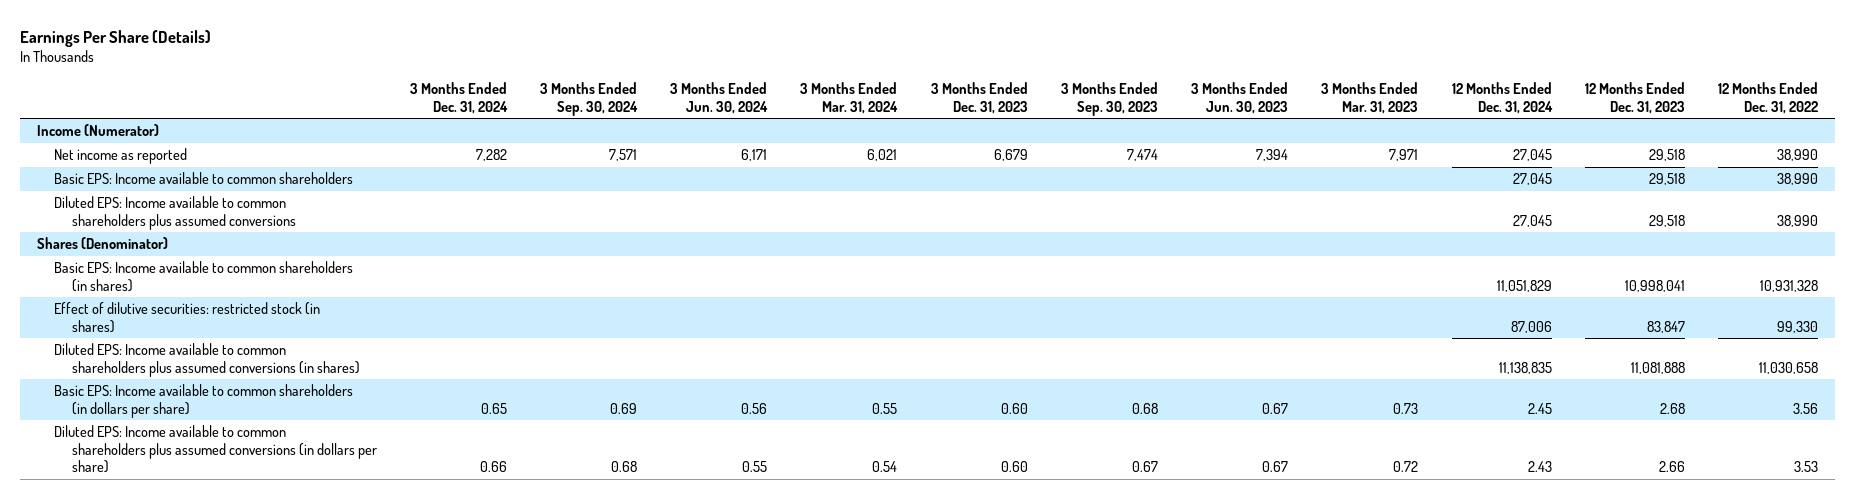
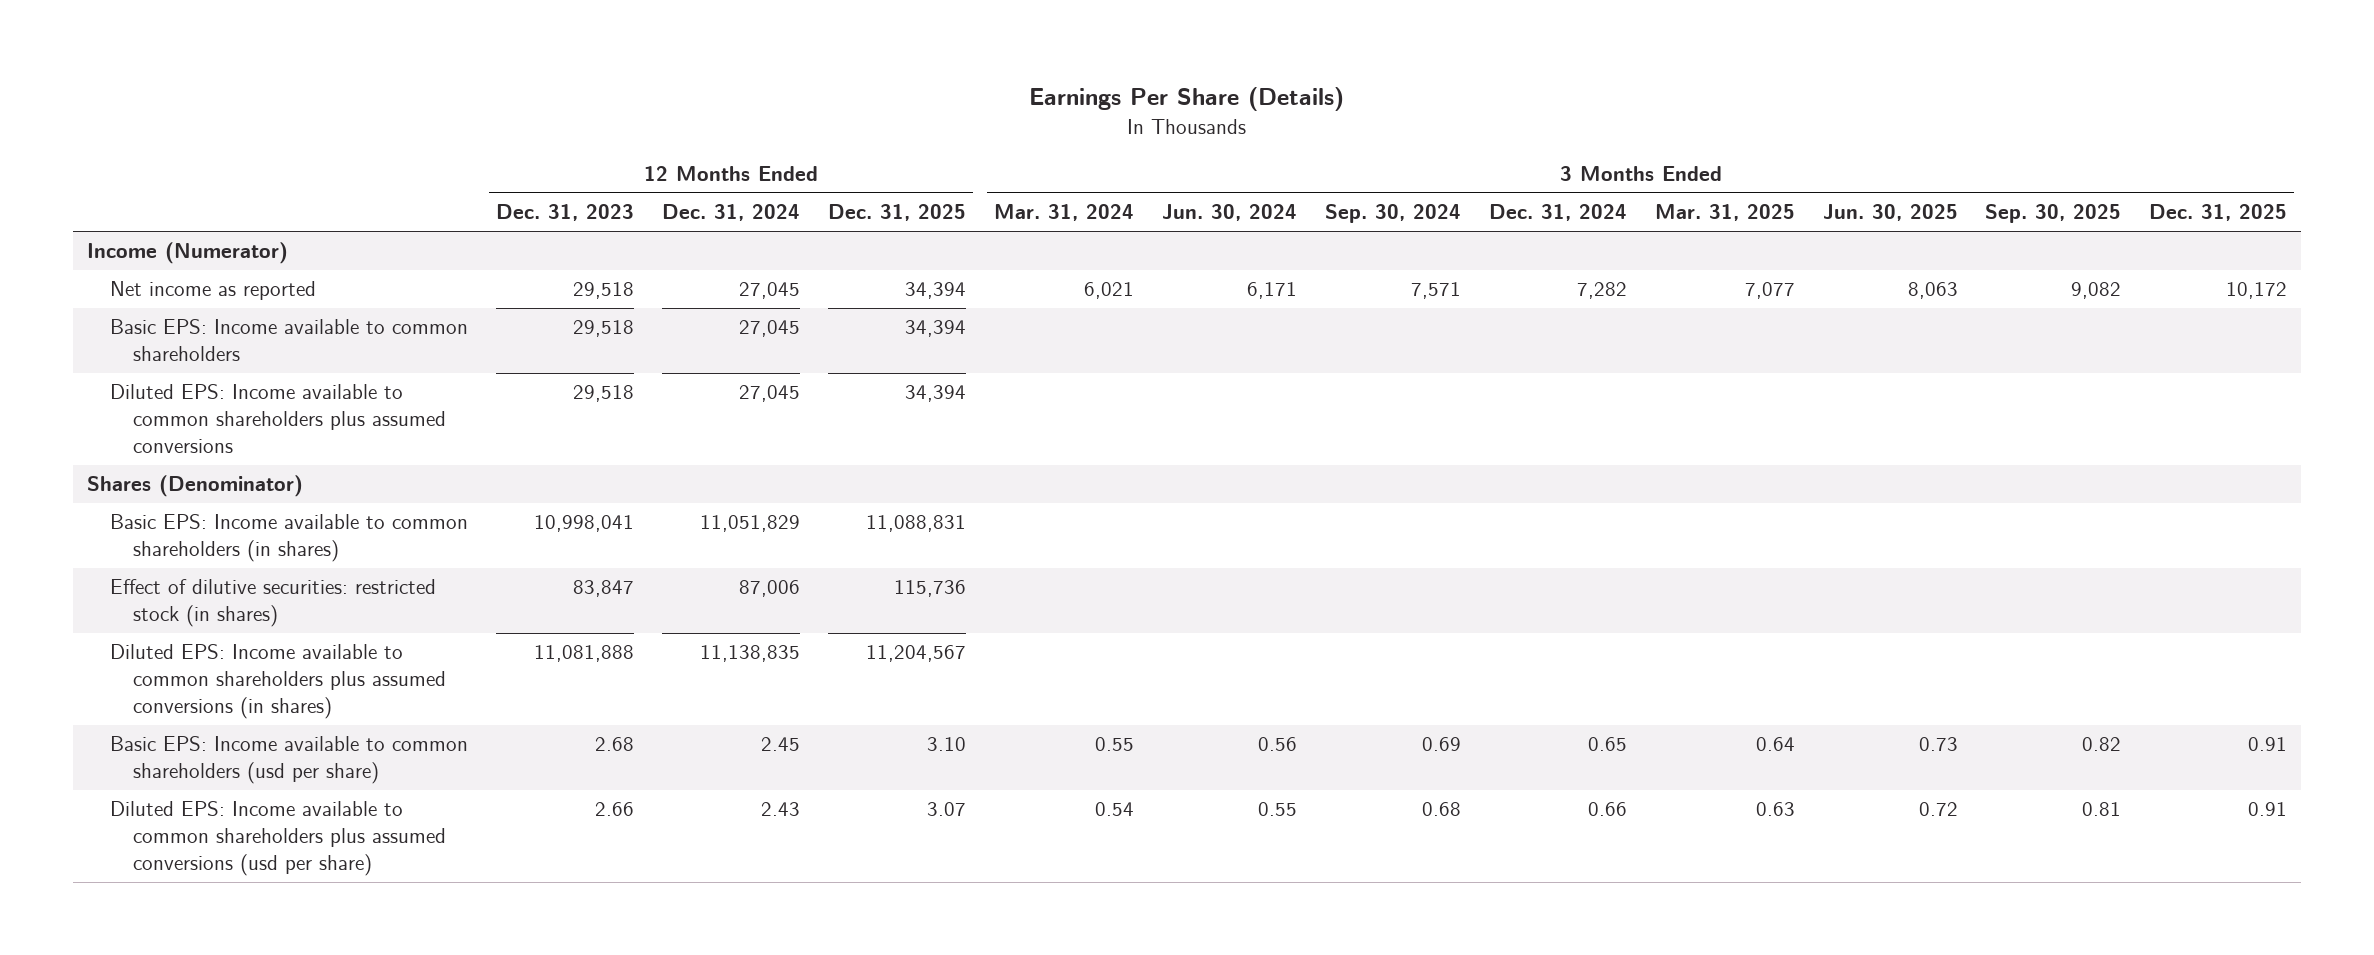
[930,82,1028,114] 3 Months Ended Dec. 31, 2023 -> none
[1060,82,1158,116] 3 Months Ended Sep. 30, 2023 -> none
[1191,82,1289,114] 3 Months Ended Jun. 30, 2023 -> none
[1321,82,1419,114] 3 Months Ended Mar. 31, 2023 -> none
[1718,82,1819,114] 12 Months Ended Dec. 31, 2022 -> none
none -> [827,204,966,222] Dec. 31, 2025
none -> [1654,204,1795,222] Mar. 31, 2025
none -> [1822,204,1958,222] Jun. 30, 2025
none -> [1985,204,2122,224] Sep. 30, 2025
none -> [2149,204,2288,222] Dec. 31, 2025
[54,384,354,418] Basic EPS: Income available to common shareholders (in dollars per share) -> [110,736,469,785] Basic EPS: Income available to common shareholders (usd per share)
[54,425,377,473] Diluted EPS: Income available to common shareholders plus assumed conversions (in dollars per share) -> [110,801,447,877] Diluted EPS: Income available to common shareholders plus assumed conversions (usd per share)

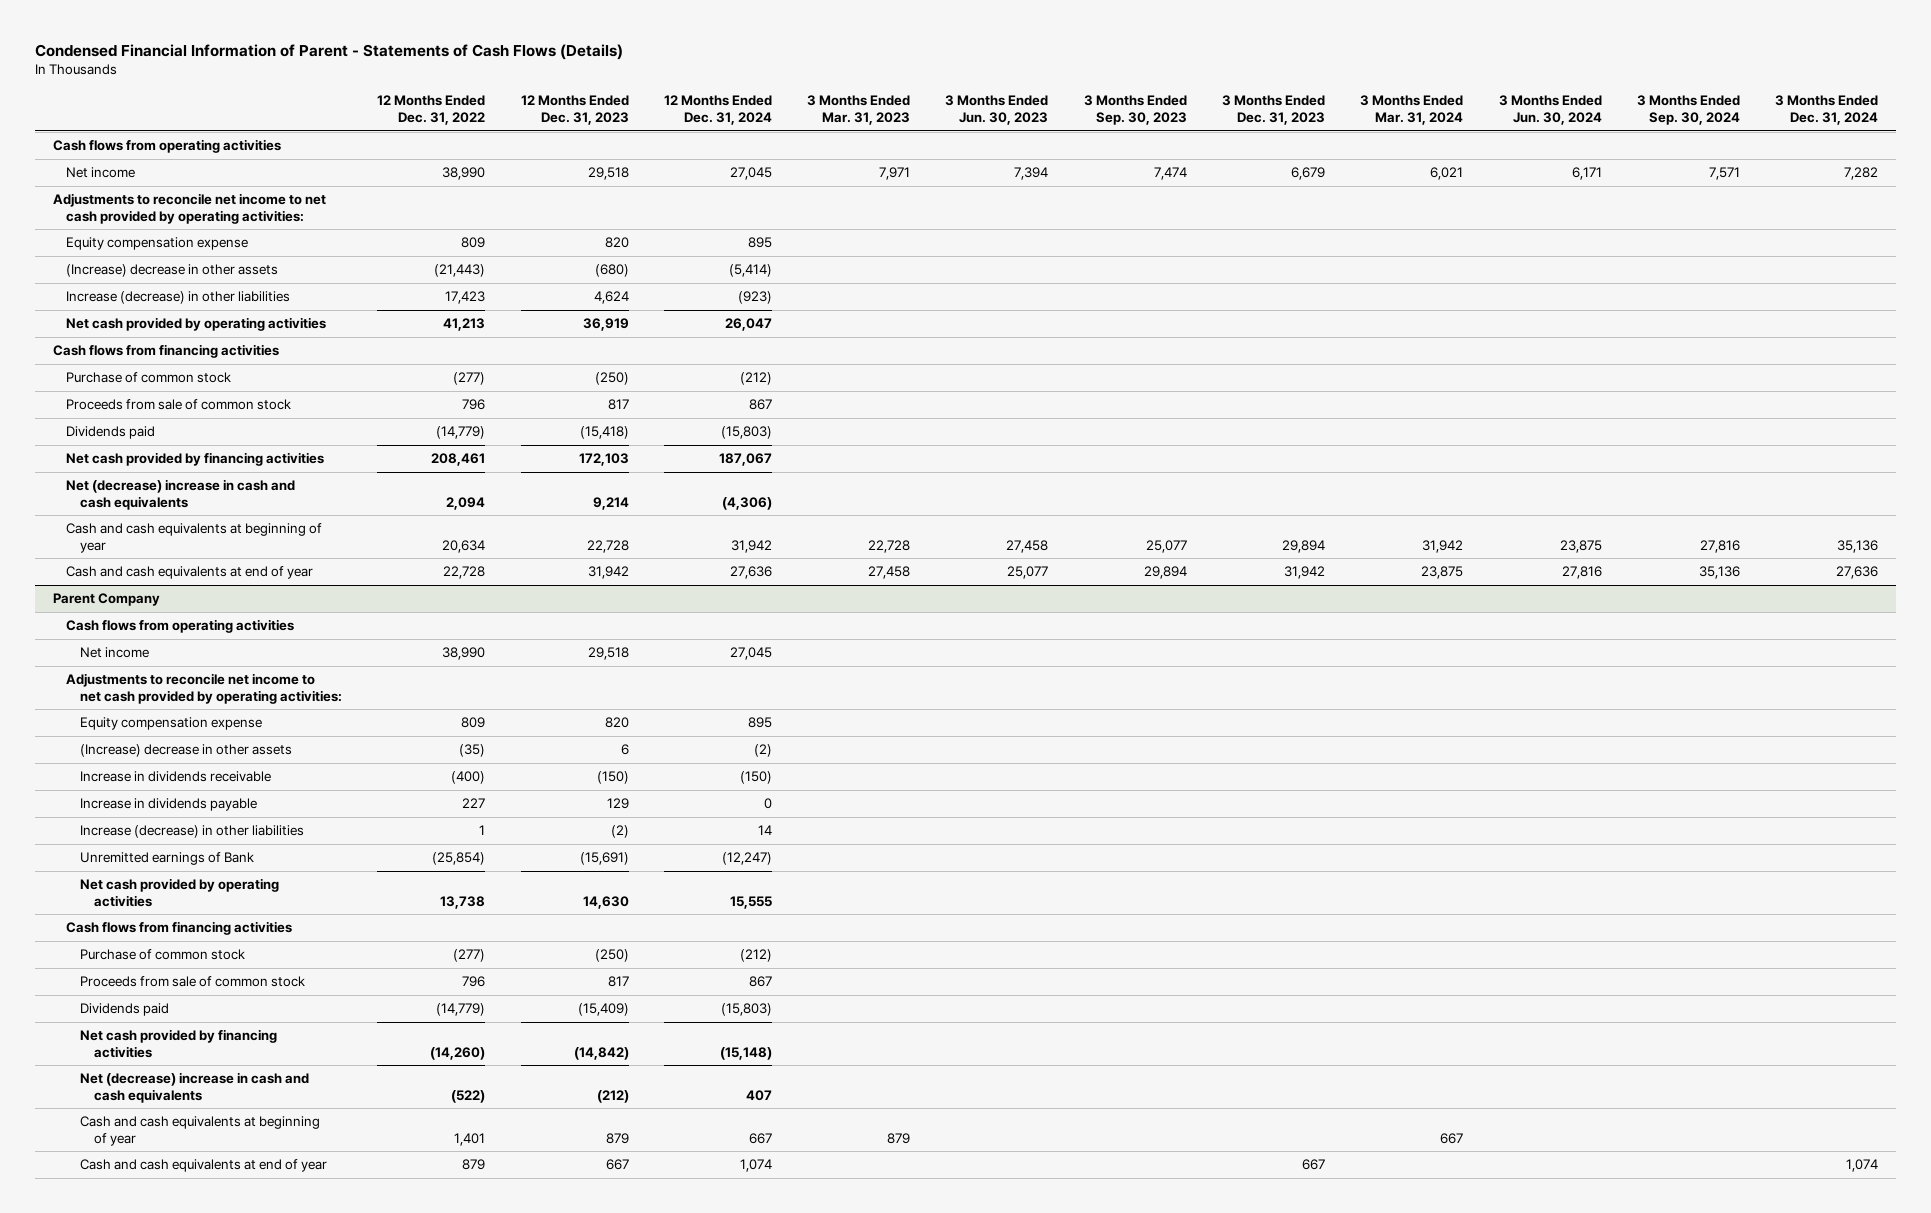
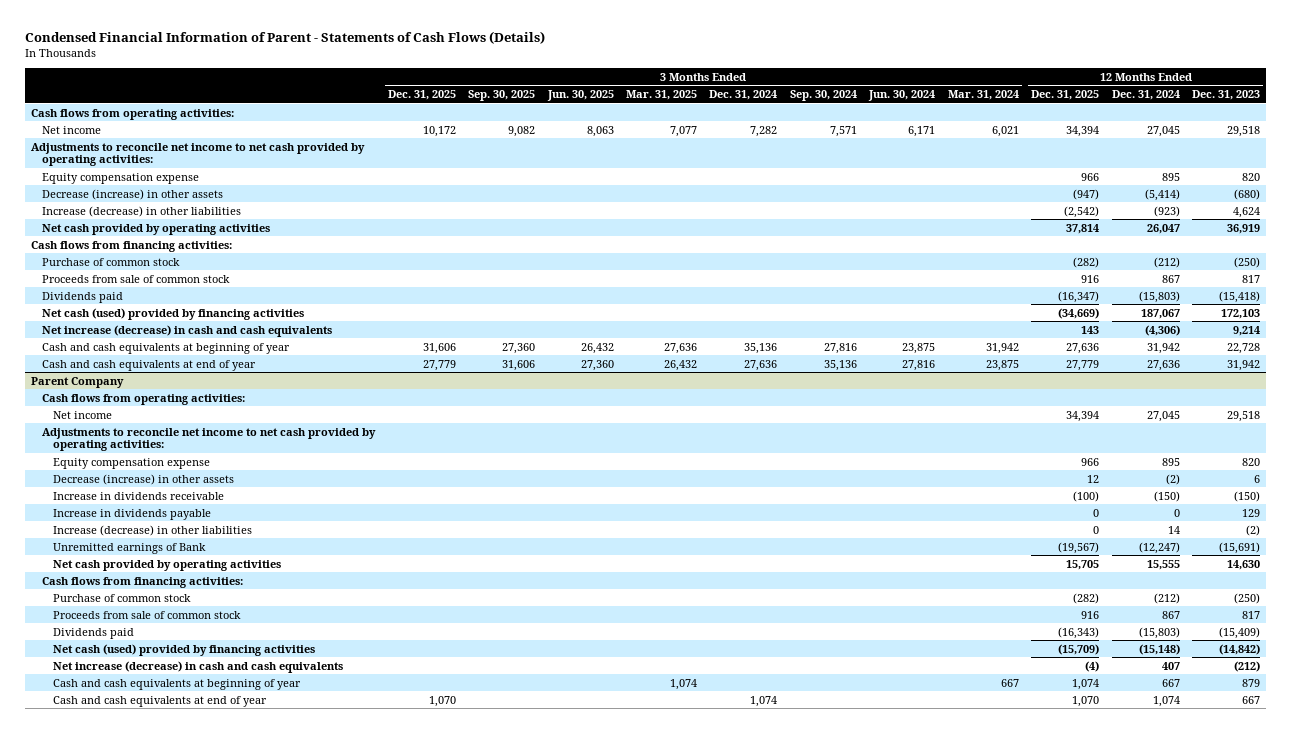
[377,95,486,126] 12 Months Ended Dec. 31, 2022 -> none
[807,95,911,126] 3 Months Ended Mar. 31, 2023 -> none
[945,95,1049,126] 3 Months Ended Jun. 30, 2023 -> none
[1083,95,1187,126] 3 Months Ended Sep. 30, 2023 -> none
[1222,95,1326,126] 3 Months Ended Dec. 31, 2023 -> none
none -> [387,90,456,101] Dec. 31, 2025
none -> [468,90,536,102] Sep. 30, 2025
none -> [546,90,614,102] Jun. 30, 2025
none -> [626,90,698,101] Mar. 31, 2025
none -> [1031,90,1100,101] Dec. 31, 2025
[52,139,281,154] Cash flows from operating activities -> [31,108,235,120] Cash flows from operating activities:
[66,264,279,278] (Increase) decrease in other assets -> [42,188,224,200] Decrease (increase) in other assets
[52,344,279,359] Cash flows from financing activities -> [31,240,233,252] Cash flows from financing activities:
[66,452,325,467] Net cash provided by financing activities -> [42,307,305,320] Net cash (used) provided by financing activities
[66,479,296,510] Net (decrease) increase in cash and cash equivalents -> [42,324,333,337] Net increase (decrease) in cash and cash equivalents
[66,619,295,634] Cash flows from operating activities -> [42,393,246,405] Cash flows from operating activities:
[80,744,293,758] (Increase) decrease in other assets -> [53,473,235,485] Decrease (increase) in other assets
[66,921,293,936] Cash flows from financing activities -> [42,576,244,588] Cash flows from financing activities:
[80,1029,278,1058] Net cash provided by financing activities -> [53,643,316,656] Net cash (used) provided by financing activities
[80,1072,310,1103] Net (decrease) increase in cash and cash equivalents -> [53,660,344,673] Net increase (decrease) in cash and cash equivalents

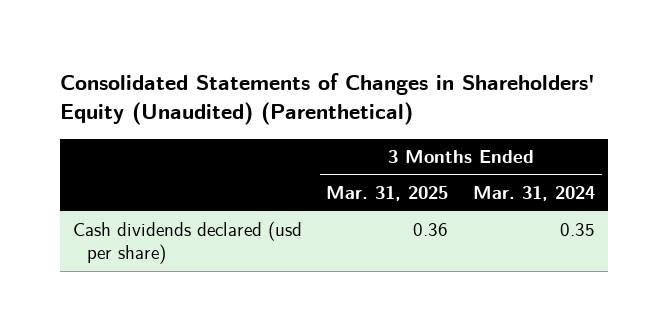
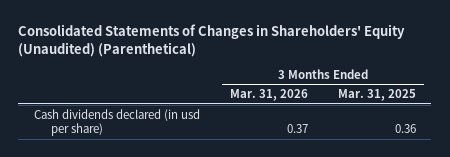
[473,186,596,202] Mar. 31, 2024 -> none
none -> [229,89,308,102] Mar. 31, 2026
[72,220,302,265] Cash dividends declared (usd per share) -> [33,108,200,136] Cash dividends declared (in usd per share)

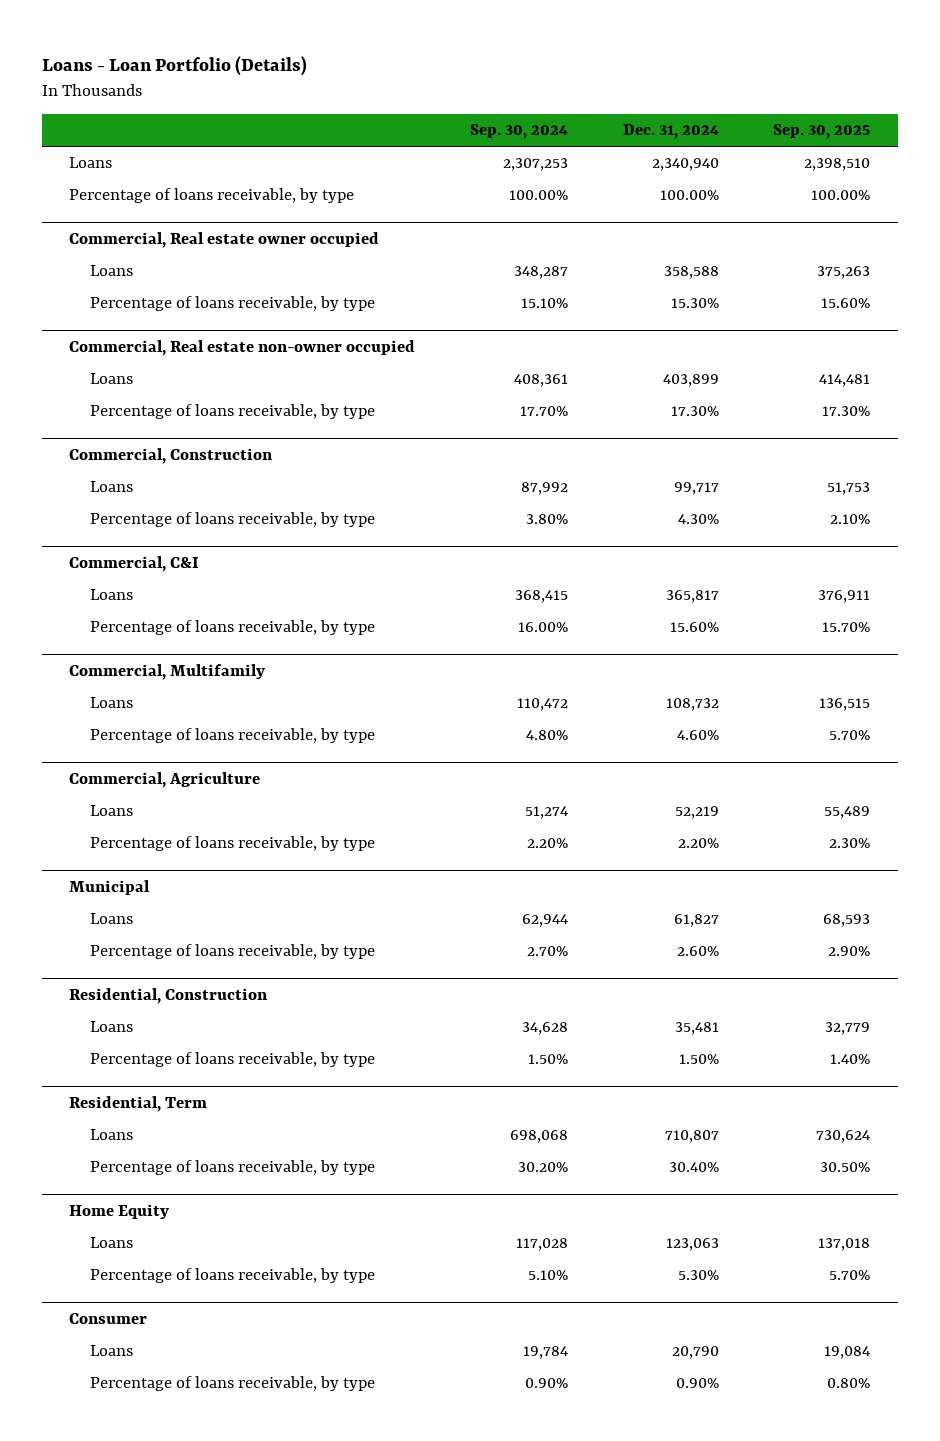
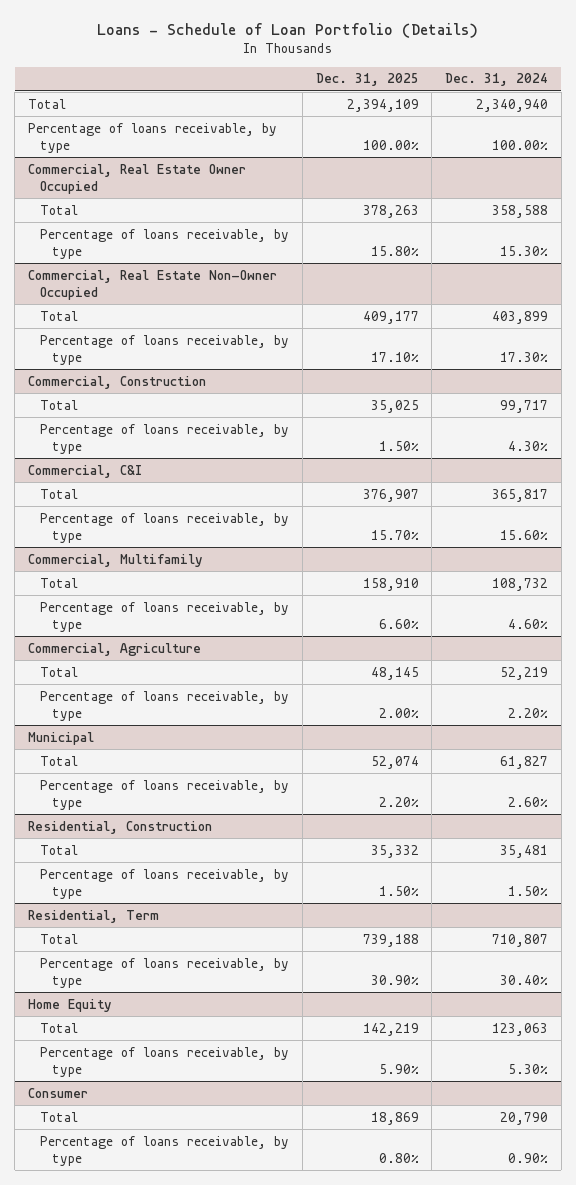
[41,55,307,76] Loans - Loan Portfolio (Details) -> [97,23,479,39] Loans - Schedule of Loan Portfolio (Details)
[469,124,568,140] Sep. 30, 2024 -> none
[773,124,871,140] Sep. 30, 2025 -> none
none -> [315,73,419,87] Dec. 31, 2025
[69,157,113,169] Loans -> [28,98,67,109] Total
[69,231,380,248] Commercial, Real estate owner occupied -> [28,163,247,194] Commercial, Real Estate Owner Occupied
[89,265,133,277] Loans -> [40,204,79,215] Total
[69,339,416,356] Commercial, Real estate non-owner occupied -> [28,269,278,300] Commercial, Real Estate Non-Owner Occupied
[89,373,133,385] Loans -> [40,310,79,321] Total
[89,481,133,493] Loans -> [40,399,79,410] Total
[89,589,133,601] Loans -> [40,488,79,499] Total
[89,697,133,709] Loans -> [40,577,79,588] Total
[89,805,133,817] Loans -> [40,666,79,677] Total
[89,913,133,925] Loans -> [40,755,79,766] Total
[89,1021,133,1033] Loans -> [40,844,79,855] Total
[89,1129,133,1141] Loans -> [40,933,79,944] Total
[89,1237,133,1249] Loans -> [40,1022,79,1033] Total
[89,1345,133,1357] Loans -> [40,1111,79,1122] Total

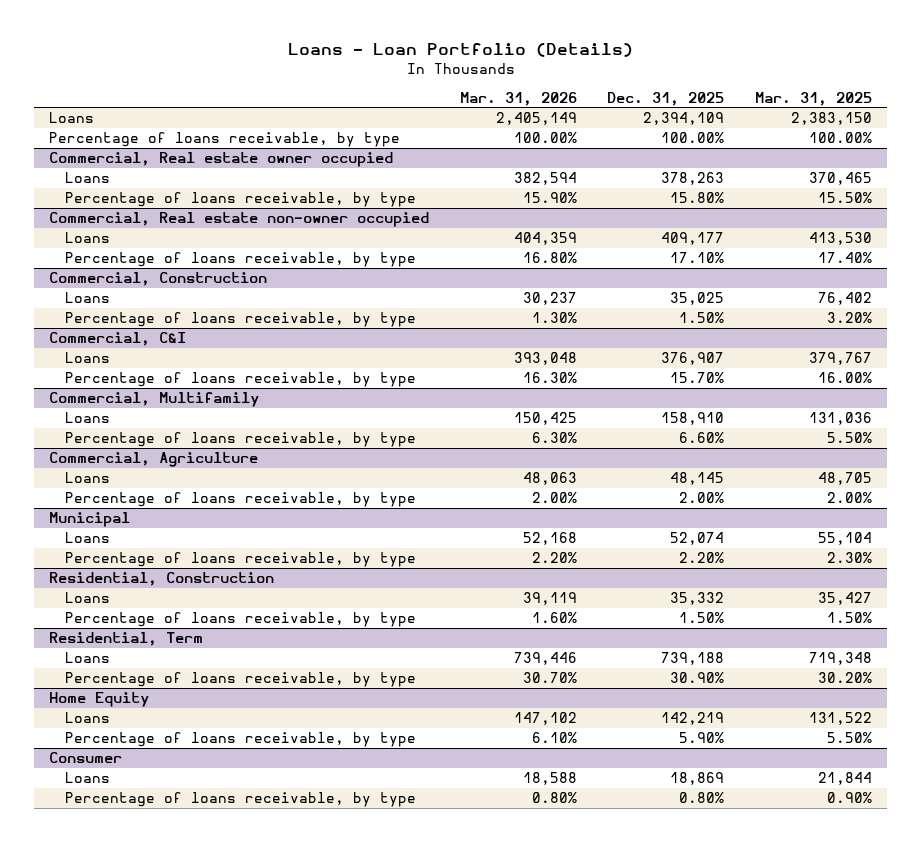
[97,23,479,39] Loans - Schedule of Loan Portfolio (Details) -> [287,43,633,58] Loans - Loan Portfolio (Details)
[445,73,549,87] Dec. 31, 2024 -> none
none -> [459,91,577,106] Mar. 31, 2026
none -> [755,91,873,106] Mar. 31, 2025
[28,98,67,109] Total -> [49,112,95,124] Loans
[28,163,247,194] Commercial, Real Estate Owner Occupied -> [49,152,394,168] Commercial, Real estate owner occupied
[40,204,79,215] Total -> [65,172,111,184] Loans
[28,269,278,300] Commercial, Real Estate Non-Owner Occupied -> [49,212,430,228] Commercial, Real estate non-owner occupied
[40,310,79,321] Total -> [65,232,111,244] Loans
[40,399,79,410] Total -> [65,292,111,304] Loans
[40,488,79,499] Total -> [65,352,111,364] Loans
[40,577,79,588] Total -> [65,412,111,424] Loans
[40,666,79,677] Total -> [65,472,111,484] Loans
[40,755,79,766] Total -> [65,532,111,544] Loans
[40,844,79,855] Total -> [65,592,111,604] Loans
[40,933,79,944] Total -> [65,652,111,664] Loans
[40,1022,79,1033] Total -> [65,712,111,724] Loans
[40,1111,79,1122] Total -> [65,772,111,784] Loans

